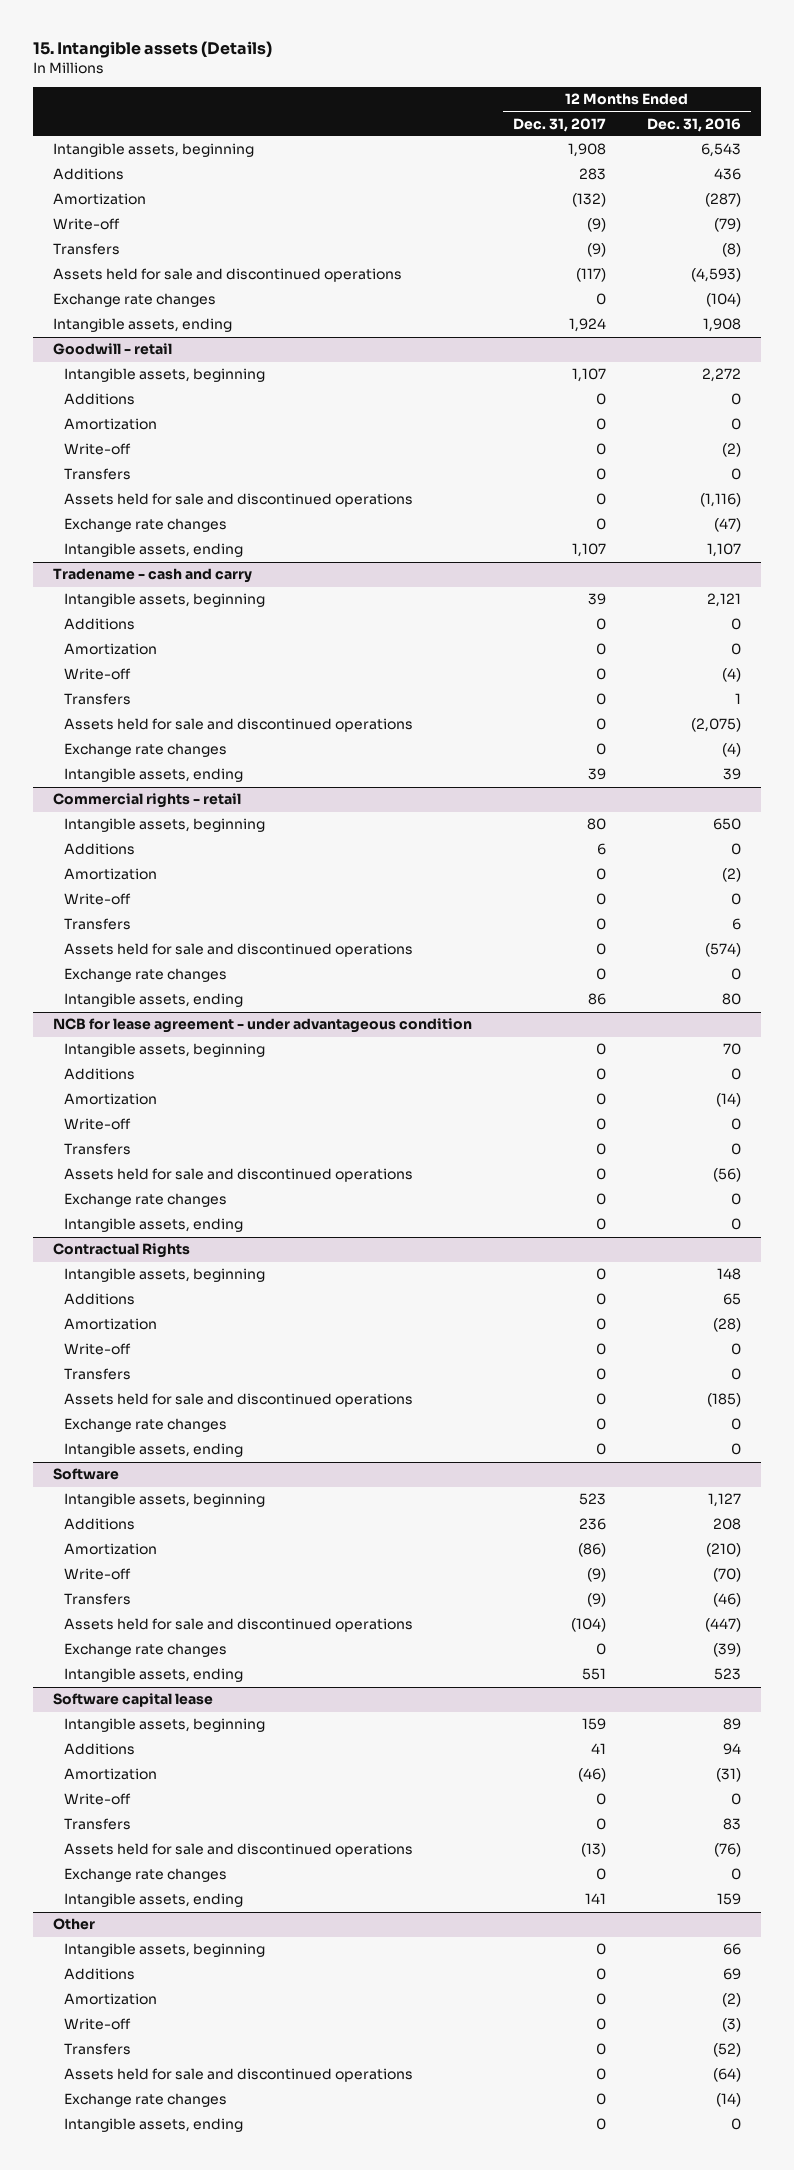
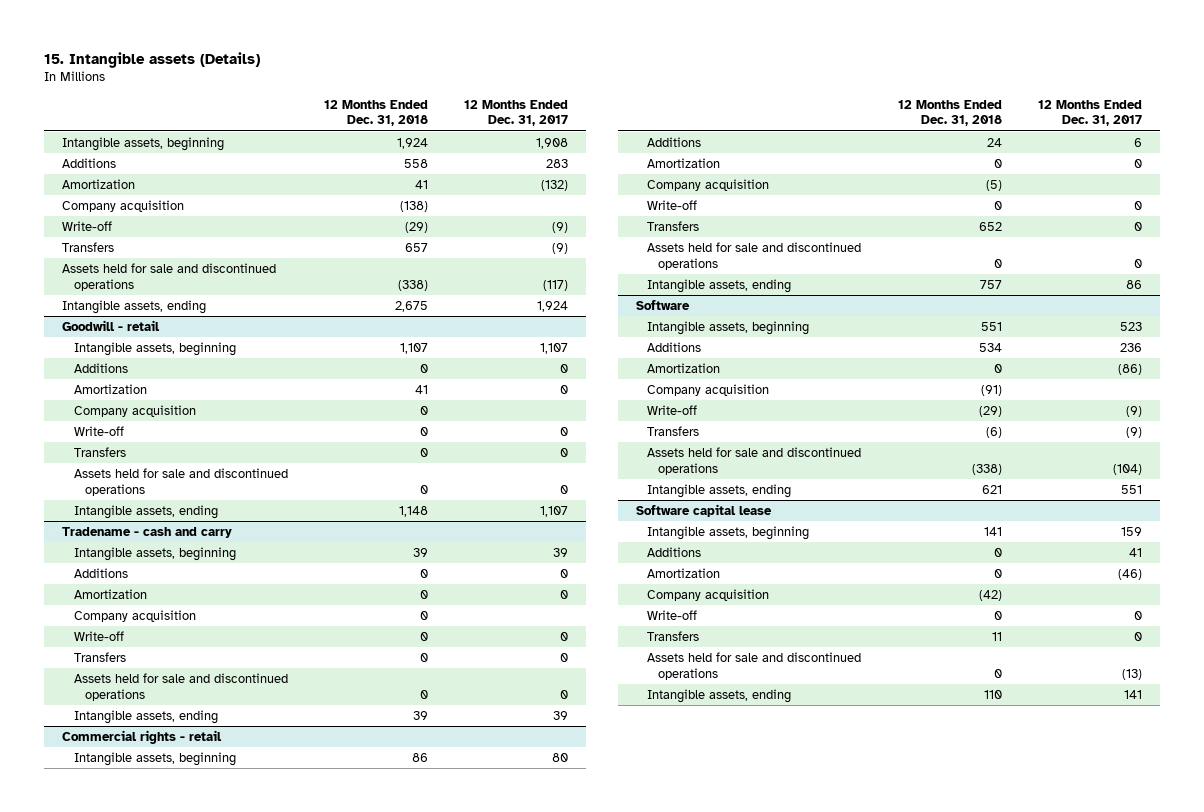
[646,117,741,132] Dec. 31, 2016 -> none
none -> [323,99,428,127] 12 Months Ended Dec. 31, 2018
none -> [62,199,185,212] Company acquisition
[53,293,217,308] Exchange rate changes -> none
none -> [73,404,196,417] Company acquisition
[64,518,228,533] Exchange rate changes -> none
none -> [73,609,196,622] Company acquisition
[64,743,228,758] Exchange rate changes -> none
none -> [647,178,770,191] Company acquisition
[64,968,228,983] Exchange rate changes -> none
[53,1018,473,1034] NCB for lease agreement - under advantageous condition -> none
[64,1043,266,1058] Intangible assets, beginning -> none
[64,1068,136,1081] Additions -> none
[64,1093,158,1106] Amortization -> none
[64,1118,132,1131] Write-off -> none
[64,1143,132,1156] Transfers -> none
[64,1168,414,1183] Assets held for sale and discontinued operations -> none
[64,1193,228,1208] Exchange rate changes -> none
[64,1218,244,1233] Intangible assets, ending -> none
[53,1243,191,1259] Contractual Rights -> none
[64,1268,266,1283] Intangible assets, beginning -> none
[64,1293,136,1306] Additions -> none
[64,1318,158,1331] Amortization -> none
[64,1343,132,1356] Write-off -> none
[64,1368,132,1381] Transfers -> none
[64,1393,414,1408] Assets held for sale and discontinued operations -> none
[64,1418,228,1433] Exchange rate changes -> none
[64,1443,244,1458] Intangible assets, ending -> none
none -> [647,383,770,396] Company acquisition
[64,1643,228,1658] Exchange rate changes -> none
none -> [647,588,770,601] Company acquisition
[64,1868,228,1883] Exchange rate changes -> none
[53,1918,96,1931] Other -> none
[64,1943,266,1958] Intangible assets, beginning -> none
[64,1968,136,1981] Additions -> none
[64,1993,158,2006] Amortization -> none
[64,2018,132,2031] Write-off -> none
[64,2043,132,2056] Transfers -> none
[64,2068,414,2083] Assets held for sale and discontinued operations -> none
[64,2093,228,2108] Exchange rate changes -> none
[64,2118,244,2133] Intangible assets, ending -> none

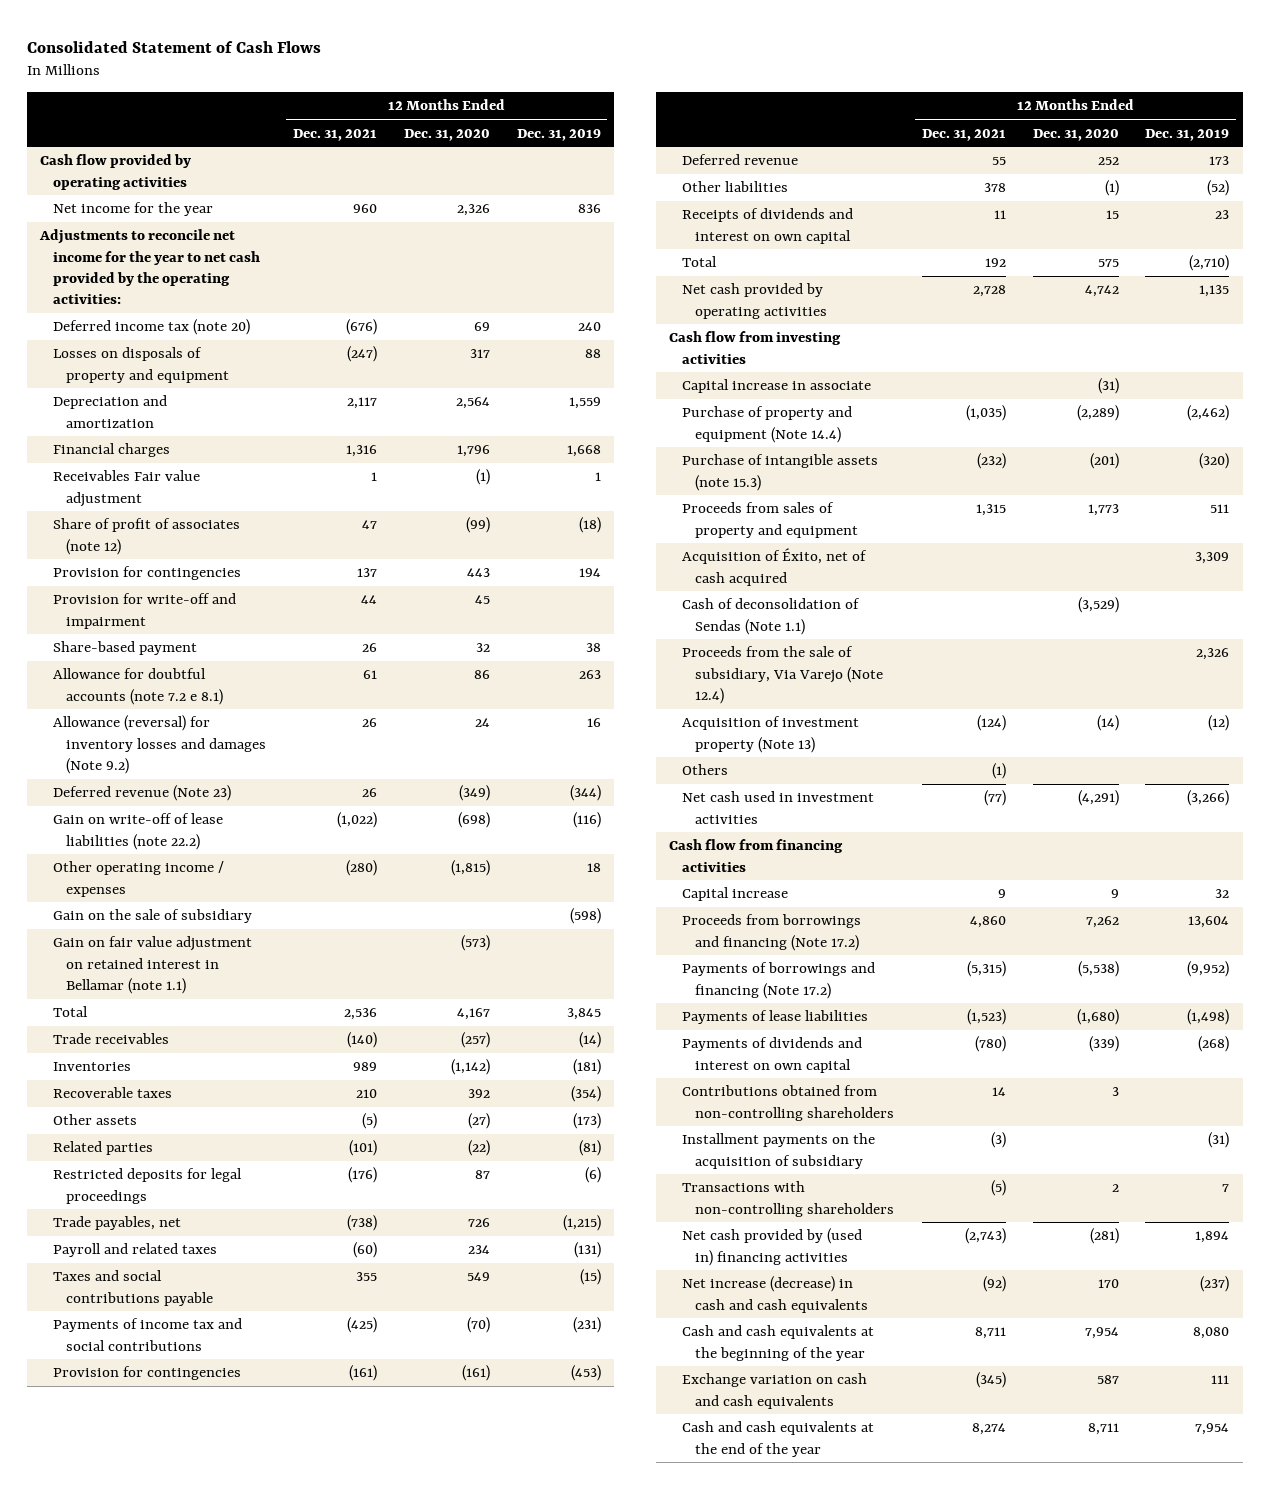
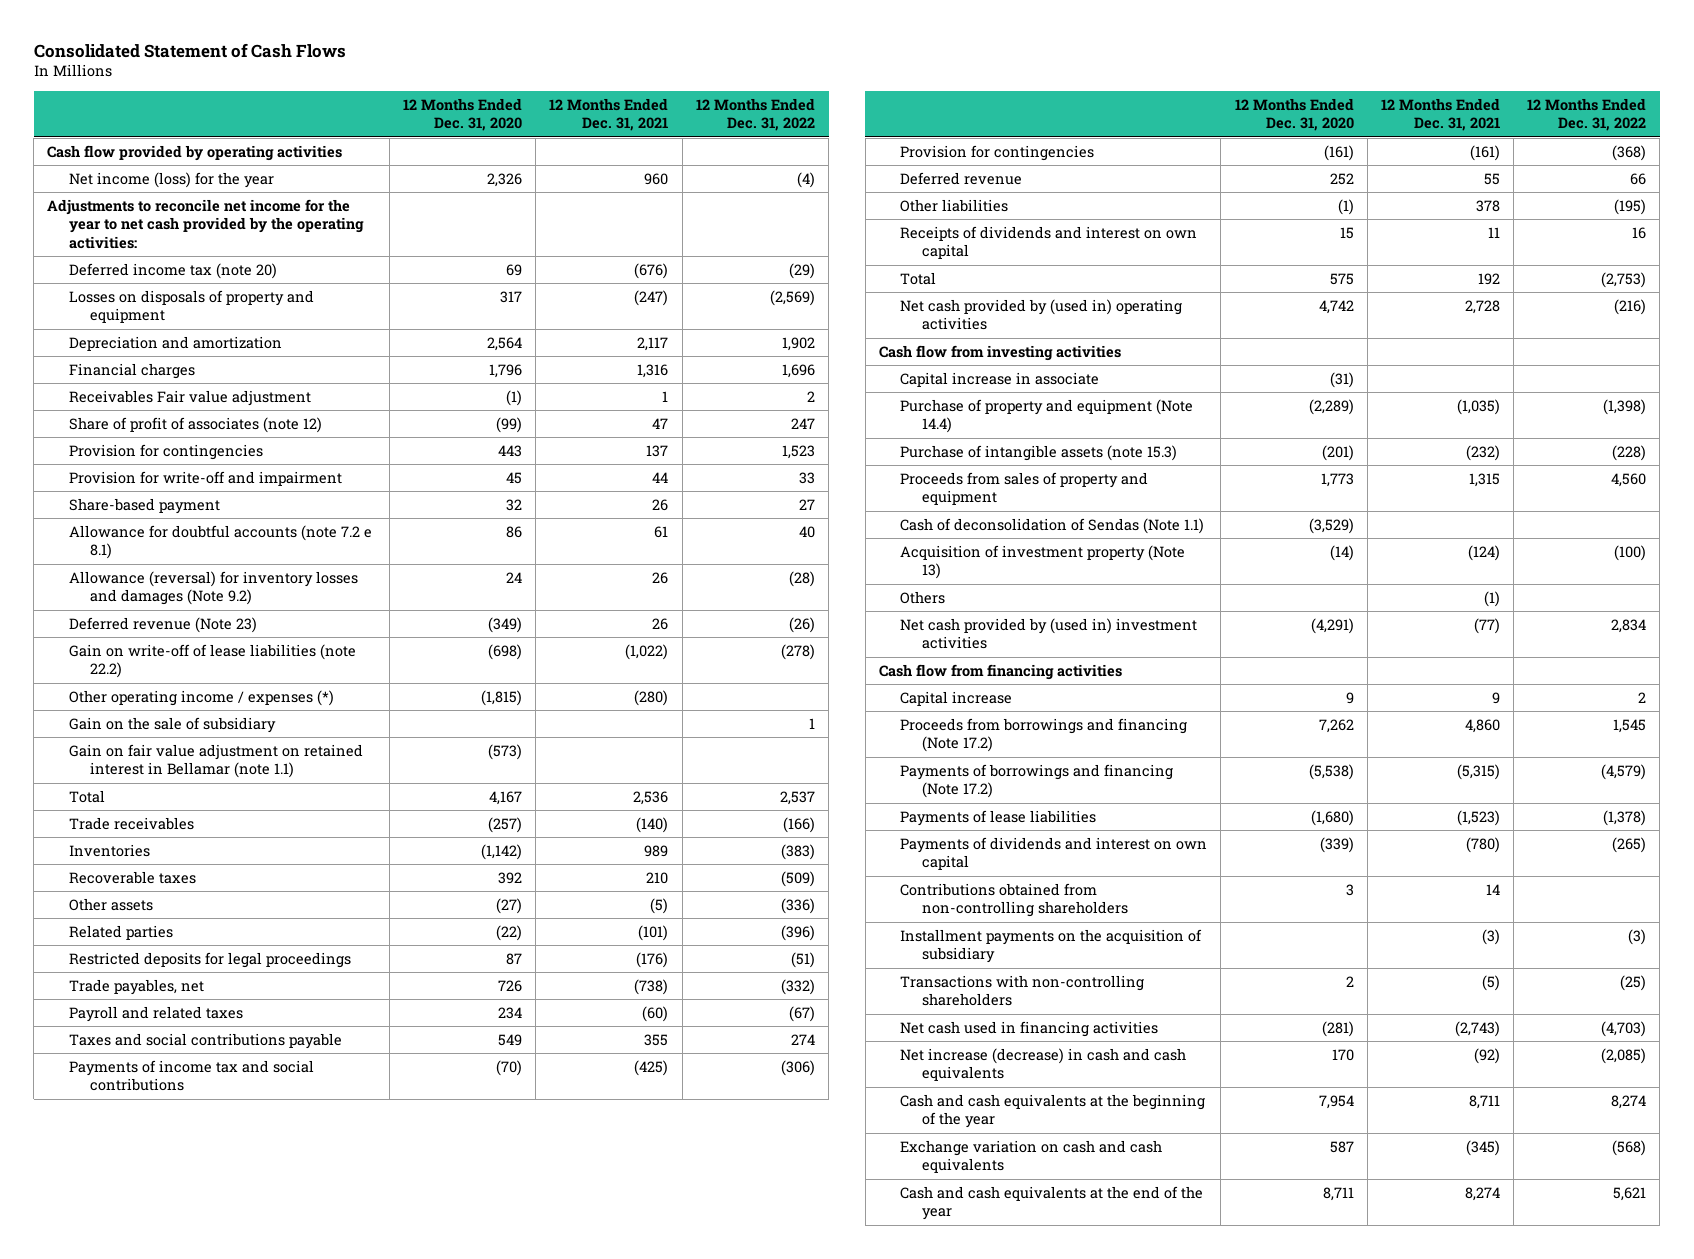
[516,128,601,141] Dec. 31, 2019 -> none
none -> [695,98,815,132] 12 Months Ended Dec. 31, 2022
[53,202,214,217] Net income for the year -> [68,171,274,188] Net income (loss) for the year
[53,861,225,897] Other operating income / expenses -> [68,689,334,706] Other operating income / expenses (*)
[682,283,828,319] Net cash provided by operating activities -> [900,298,1183,331] Net cash provided by (used in) operating activities
[682,548,868,586] Acquisition of Éxito, net of cash acquired -> none
[682,646,884,704] Proceeds from the sale of subsidiary, Via Varejo (Note 12.4) -> none
[682,791,875,824] Net cash used in investment activities -> [900,617,1198,650] Net cash provided by (used in) investment activities
[682,1228,863,1266] Net cash provided by (used in) financing activities -> [900,1020,1159,1037] Net cash used in financing activities

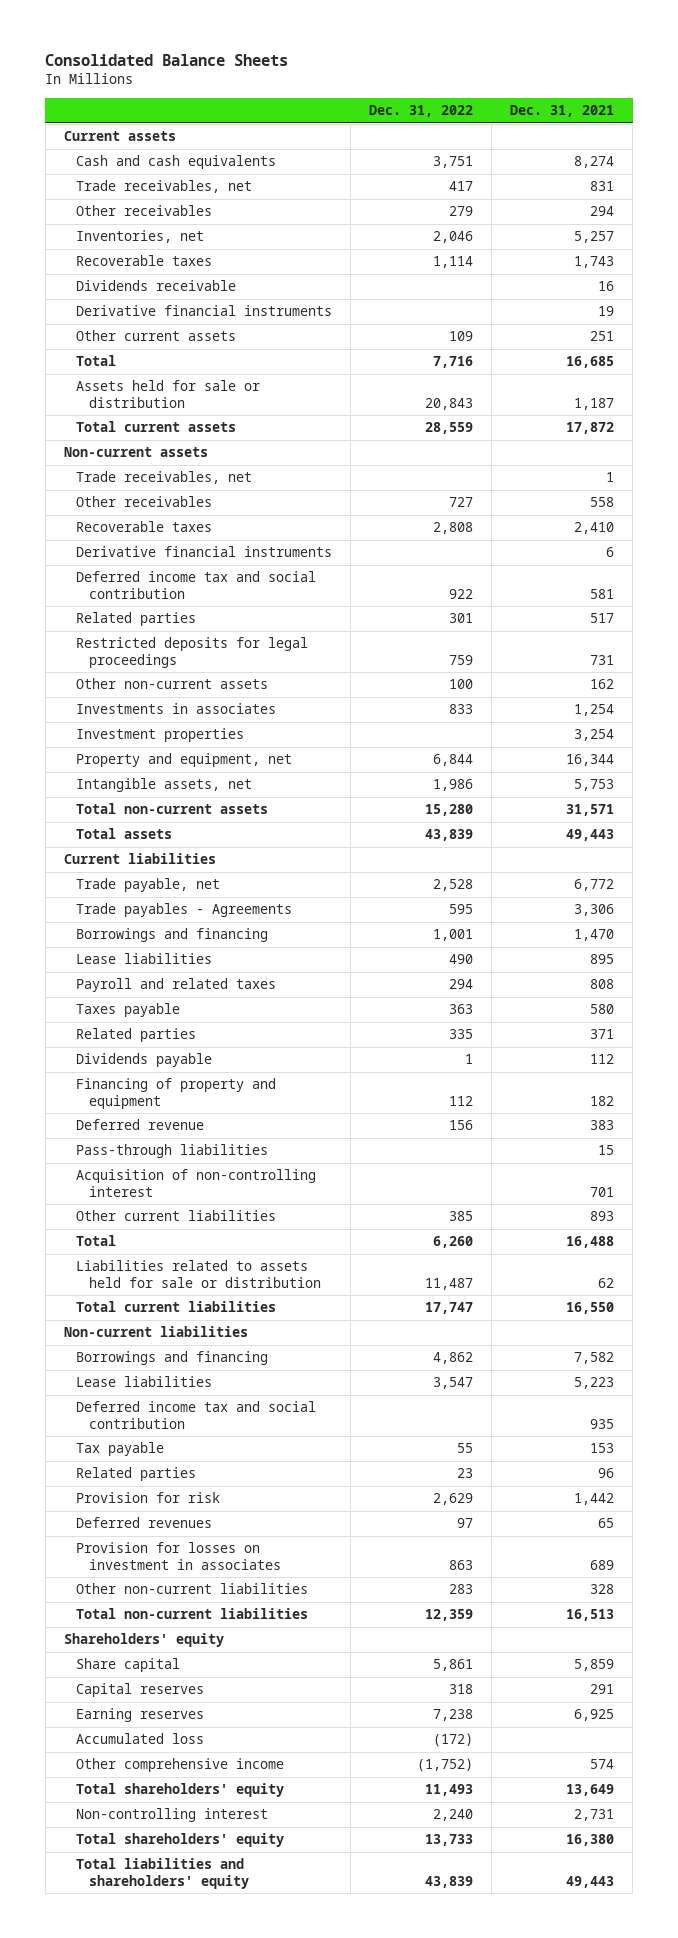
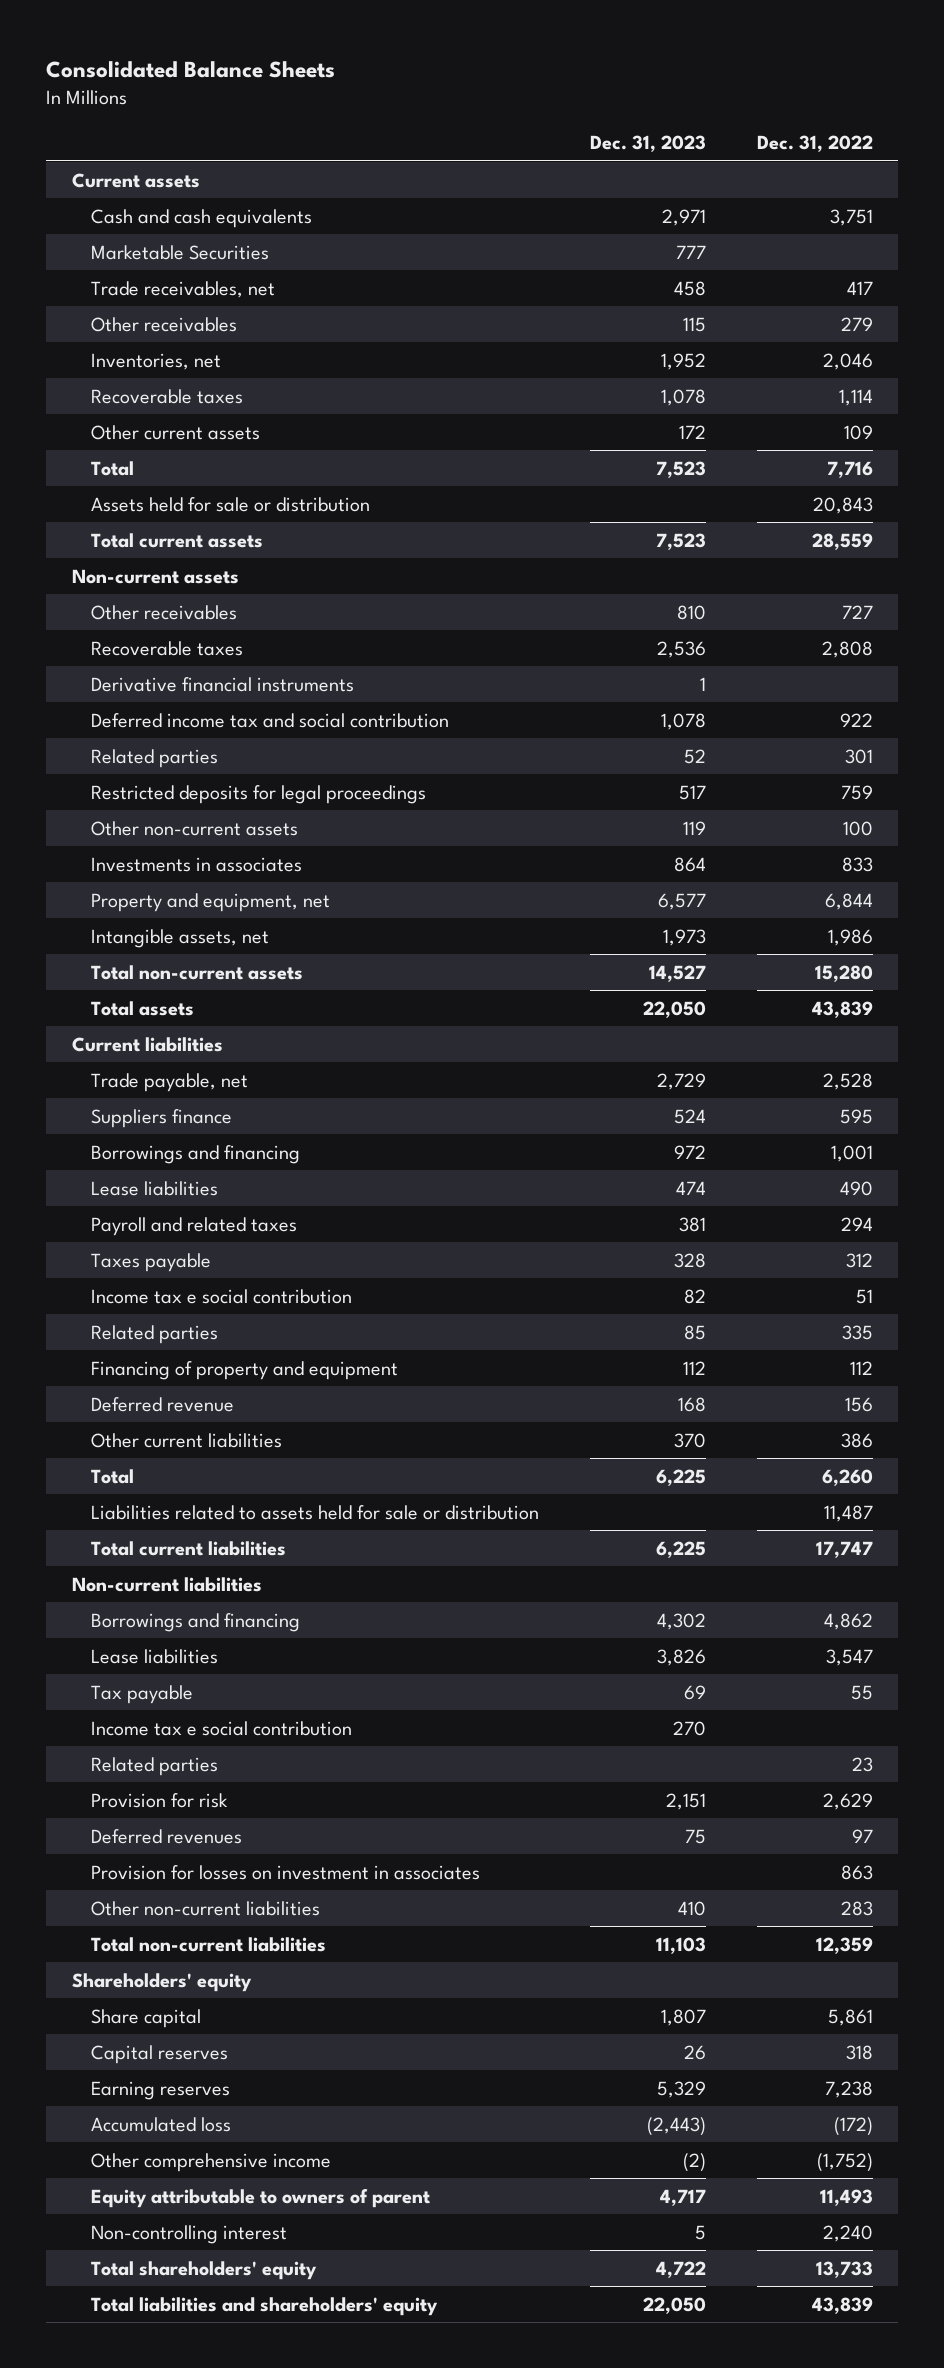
[510,104,615,117] Dec. 31, 2021 -> none
none -> [589,135,706,153] Dec. 31, 2023
none -> [91,244,270,260] Marketable Securities
[76,280,237,292] Dividends receivable -> none
[76,305,333,317] Derivative financial instruments -> none
[76,471,253,485] Trade receivables, net -> none
[76,728,245,743] Investment properties -> none
[76,903,293,918] Trade payables - Agreements -> [91,1108,233,1128] Suppliers finance
[449,1004,474,1015] 363 -> [845,1252,873,1268] 312
none -> [91,1288,353,1304] Income tax e social contribution
[76,1053,213,1068] Dividends payable -> none
[76,1144,269,1159] Pass-through liabilities -> none
[76,1169,317,1197] Acquisition of non-controlling interest -> none
[449,1211,474,1222] 385 -> [840,1432,873,1448] 386
[76,1401,317,1429] Deferred income tax and social contribution -> none
none -> [91,1720,353,1736] Income tax e social contribution
[76,1783,285,1798] Total shareholders' equity -> [91,2188,431,2208] Equity attributable to owners of parent

